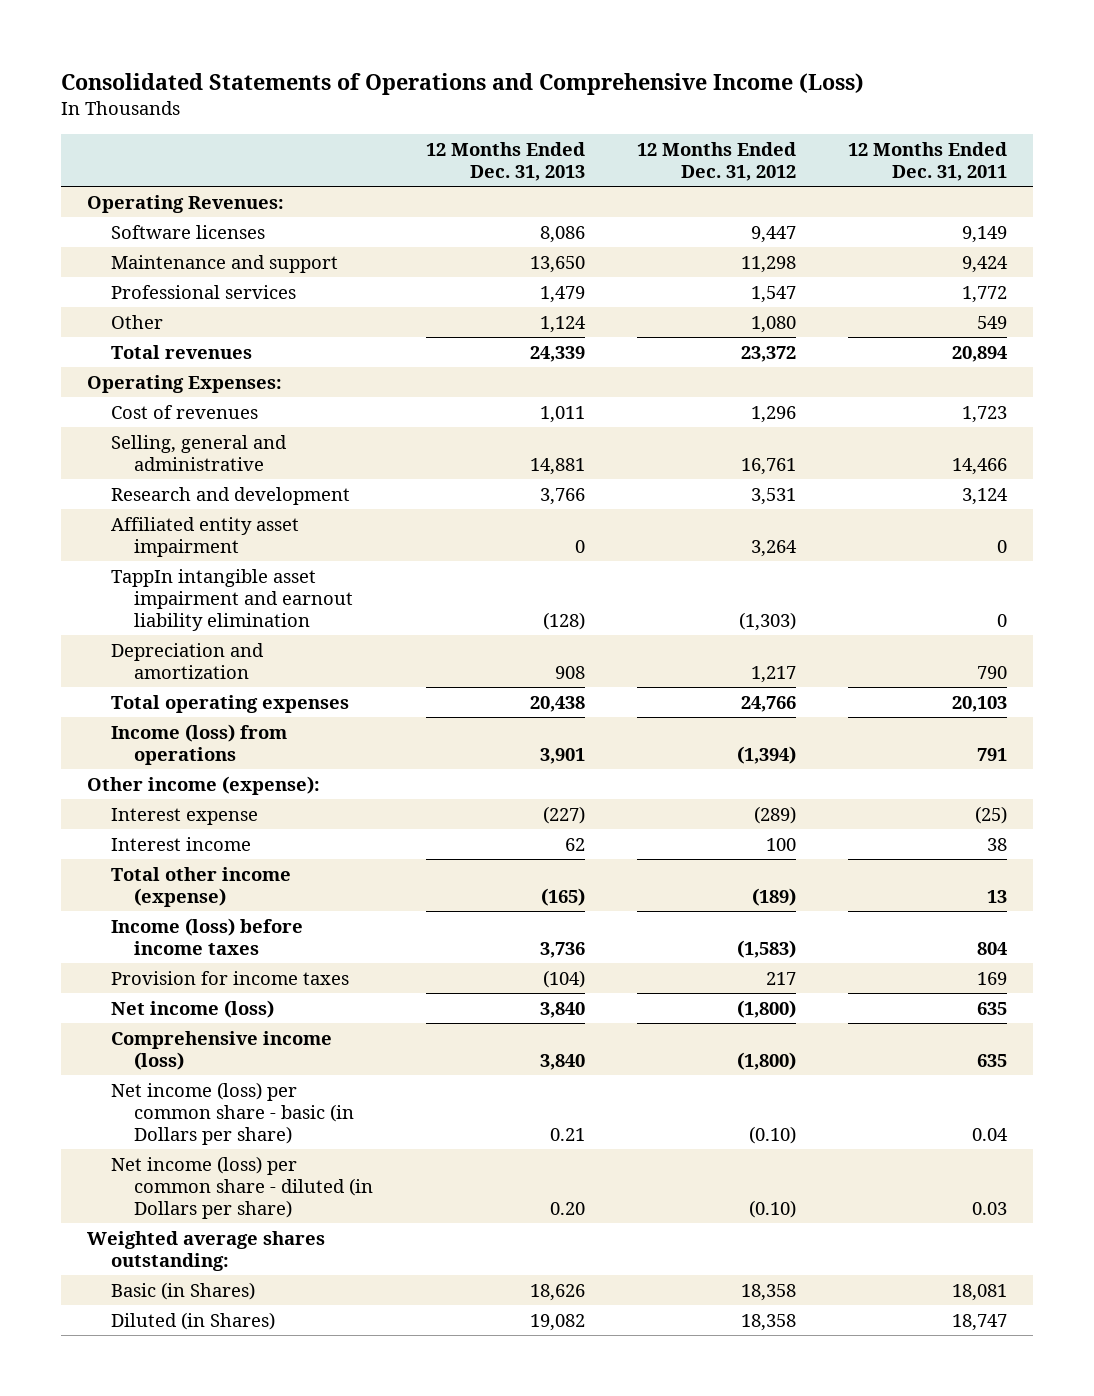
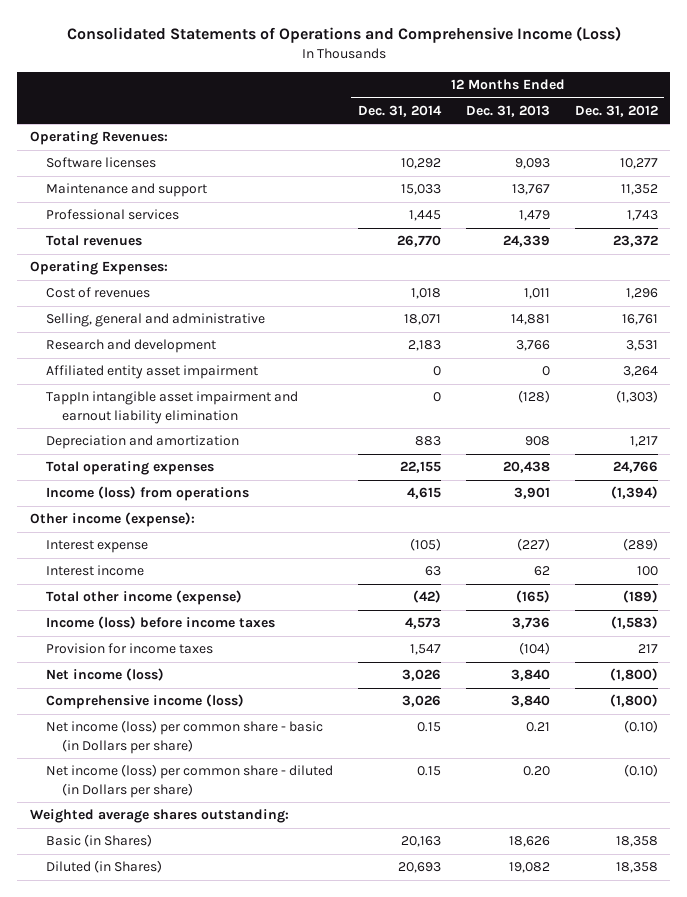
[848,142,1008,182] 12 Months Ended Dec. 31, 2011 -> none
none -> [357,104,442,117] Dec. 31, 2014
[110,314,163,329] Other -> none
[539,225,585,243] 8,086 -> [514,158,550,170] 9,093
[750,225,796,243] 9,447 -> [619,158,658,170] 10,277
[529,255,585,273] 13,650 -> [511,184,550,196] 13,767
[740,255,796,273] 11,298 -> [620,184,658,196] 11,352
[750,285,796,303] 1,547 -> [626,210,658,222] 1,743

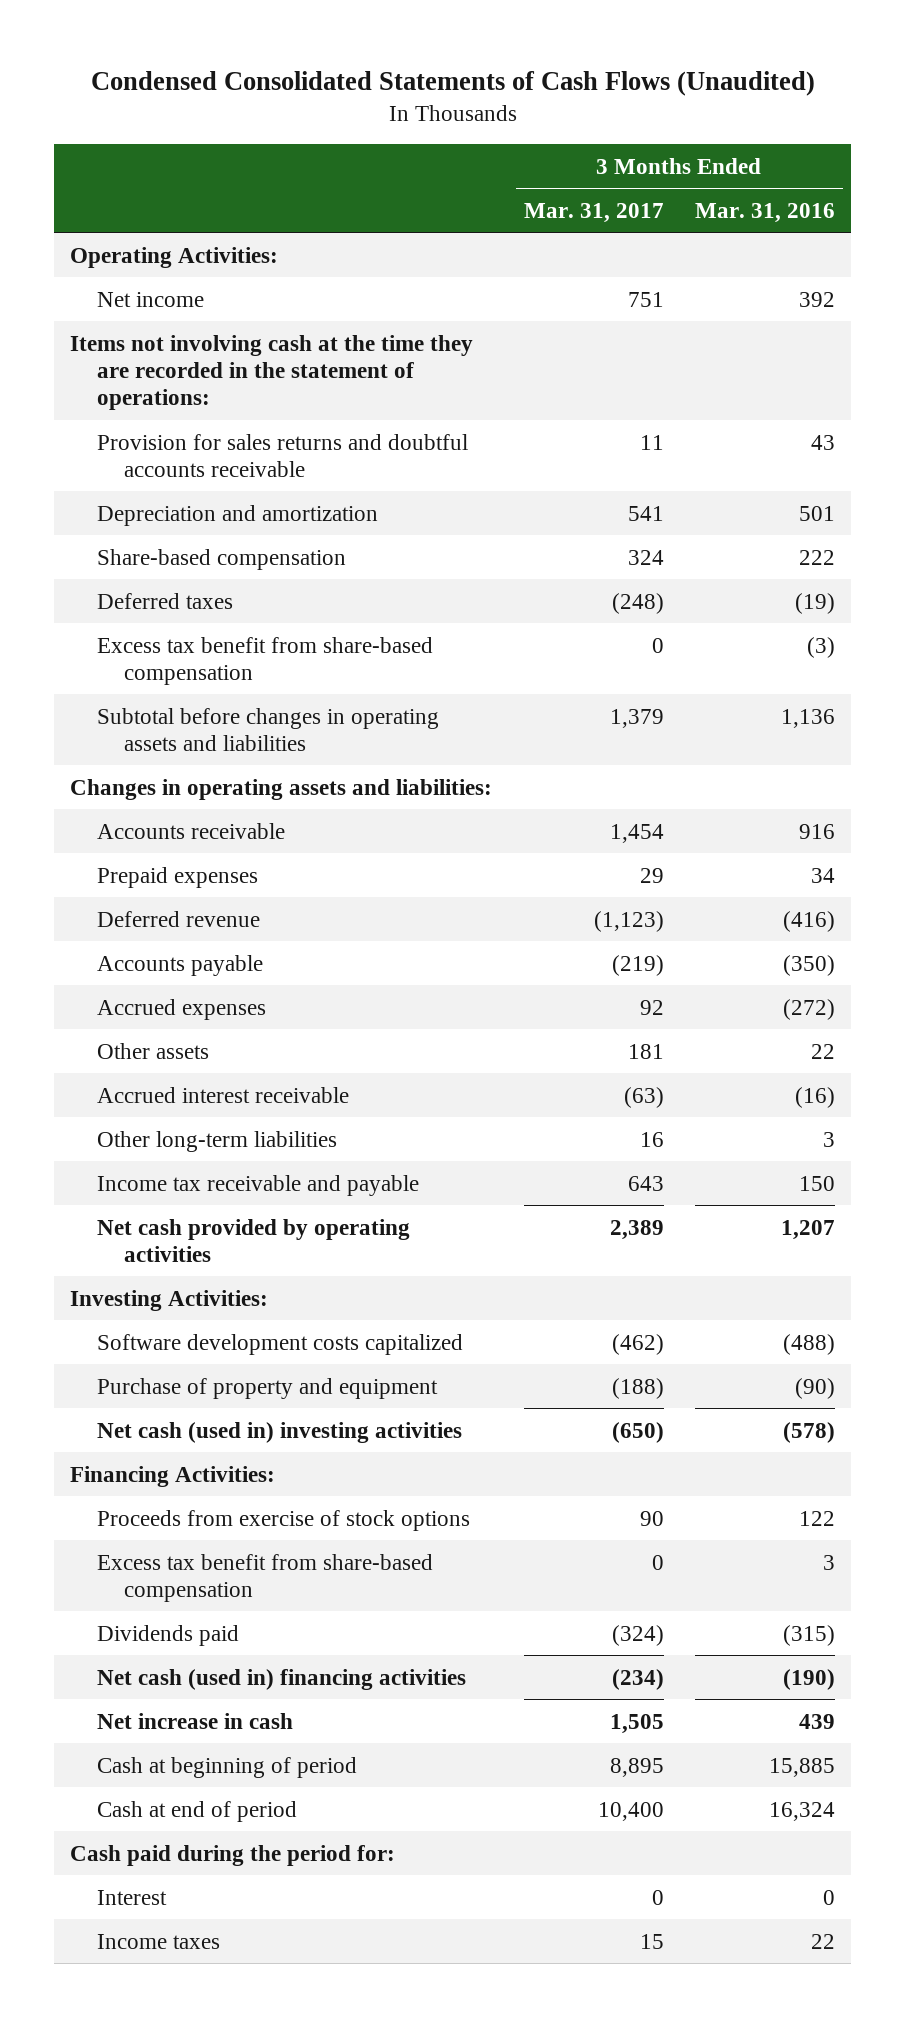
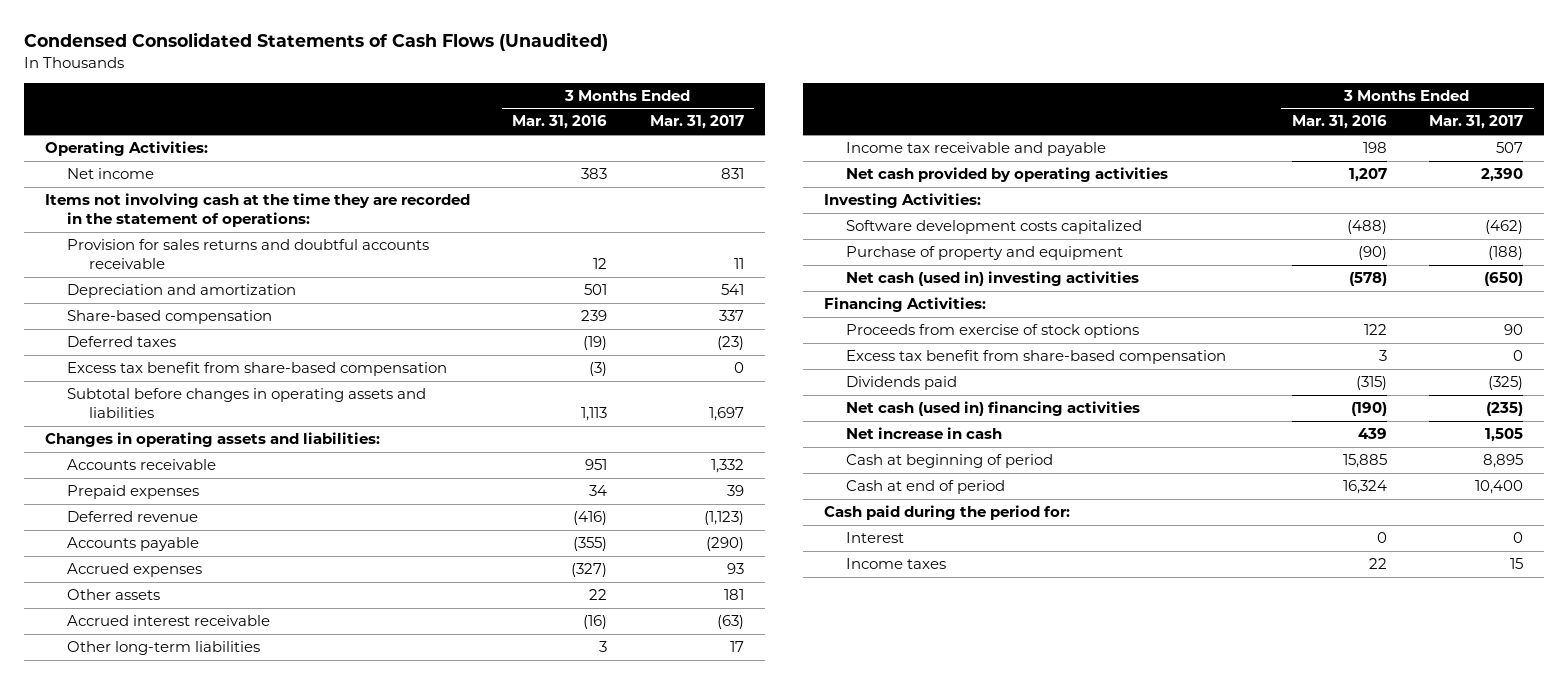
[627,291,664,307] 751 -> [720,168,744,180] 831
[798,291,835,307] 392 -> [581,168,608,180] 383
[810,434,835,450] 43 -> [593,258,608,270] 12
[627,549,664,565] 324 -> [718,310,744,322] 337
[798,549,835,565] 222 -> [581,310,608,322] 239
[611,592,664,614] (248) -> [716,336,744,351] (23)
[609,708,664,728] 1,379 -> [708,407,744,422] 1,697
[780,708,835,728] 1,136 -> [581,407,608,422] 1,113
[609,823,664,843] 1,454 -> [710,459,744,474] 1,332
[798,823,835,839] 916 -> [585,459,608,471] 951
[639,867,664,883] 29 -> [726,485,744,497] 39
[611,954,664,976] (219) -> [705,537,744,552] (290)
[782,954,835,976] (350) -> [573,537,608,552] (355)
[639,999,664,1015] 92 -> [726,563,744,575] 93
[782,998,835,1020] (272) -> [571,563,608,578] (327)
[639,1131,664,1147] 16 -> [729,641,744,653] 17
[627,1175,664,1191] 643 -> [1496,142,1524,154] 507
[798,1175,835,1191] 150 -> [1362,142,1387,154] 198
[609,1219,664,1240] 2,389 -> [1481,168,1524,183] 2,390
[611,1624,664,1646] (324) -> [1488,376,1524,391] (325)
[611,1668,664,1690] (234) -> [1486,402,1524,417] (235)

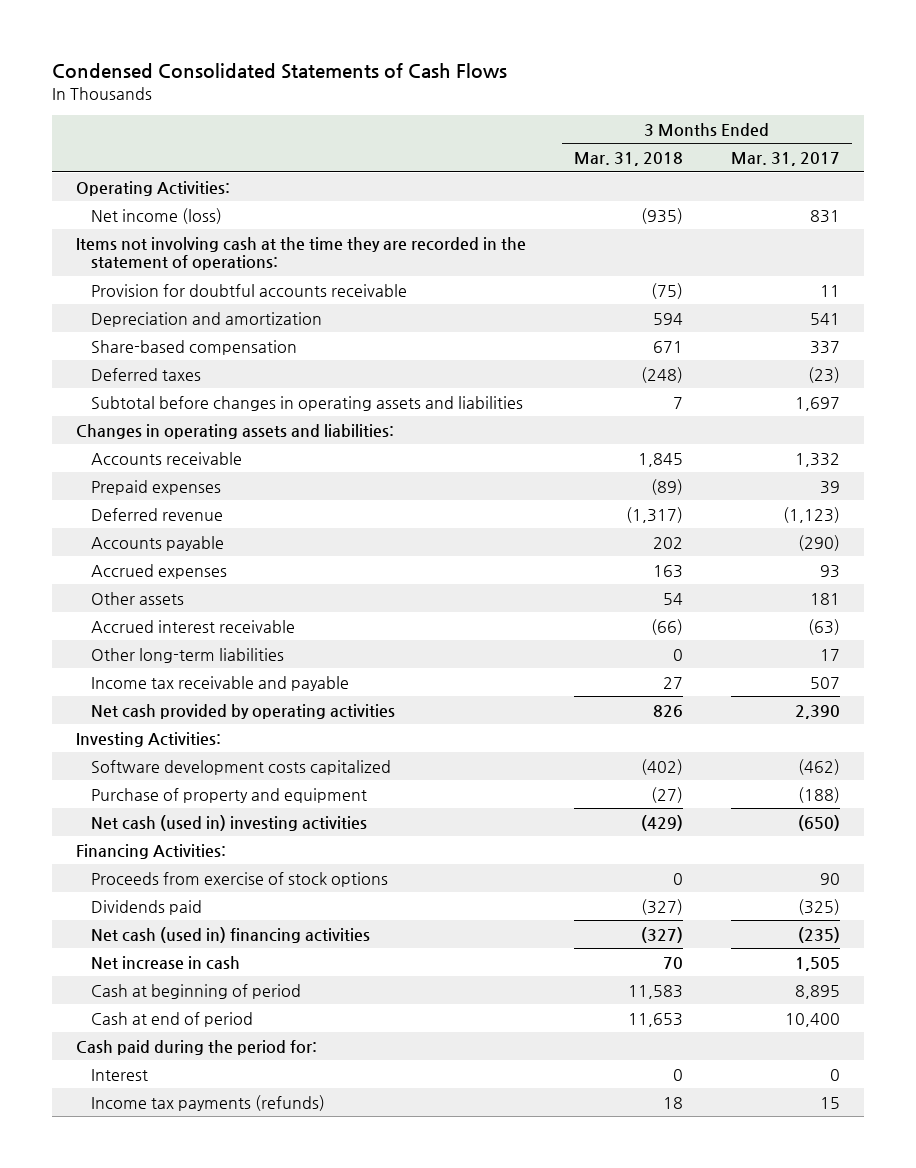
[23,32,608,52] Condensed Consolidated Statements of Cash Flows (Unaudited) -> [52,63,508,80] Condensed Consolidated Statements of Cash Flows
[512,115,608,130] Mar. 31, 2016 -> none
none -> [573,152,683,167] Mar. 31, 2018
[66,168,154,180] Net income -> [91,207,223,224] Net income (loss)
[66,239,429,270] Provision for sales returns and doubtful accounts receivable -> [91,283,408,297] Provision for doubtful accounts receivable
[66,362,447,377] Excess tax benefit from share-based compensation -> none
[846,350,1227,365] Excess tax benefit from share-based compensation -> none
[846,558,947,570] Income taxes -> [91,1094,326,1111] Income tax payments (refunds)

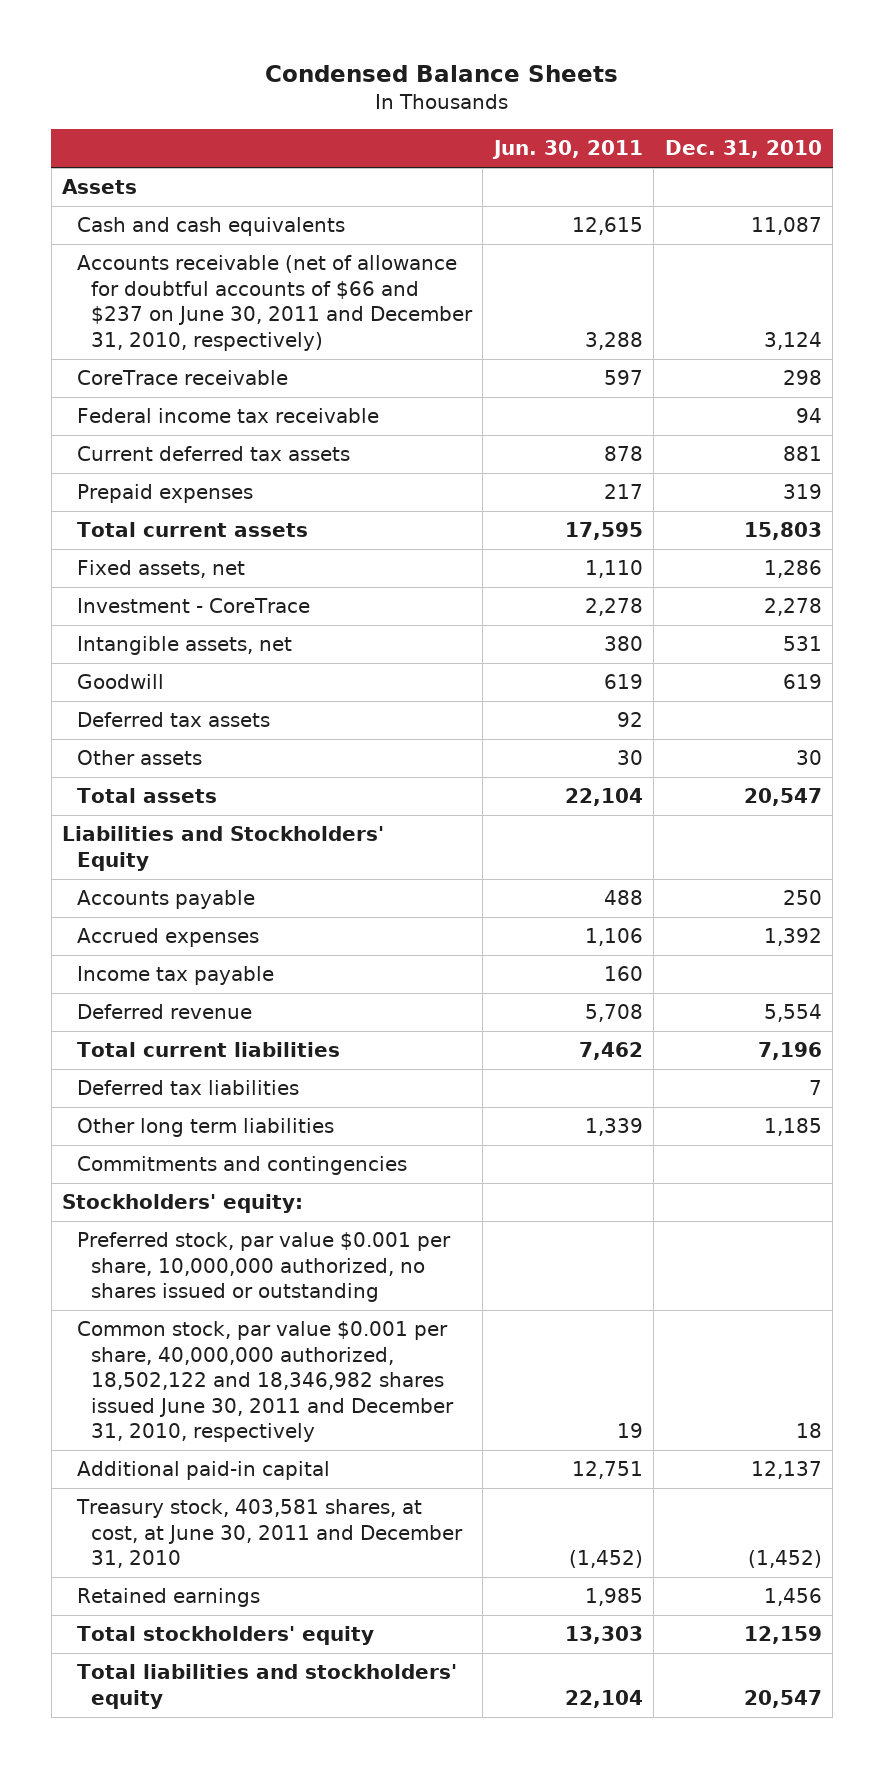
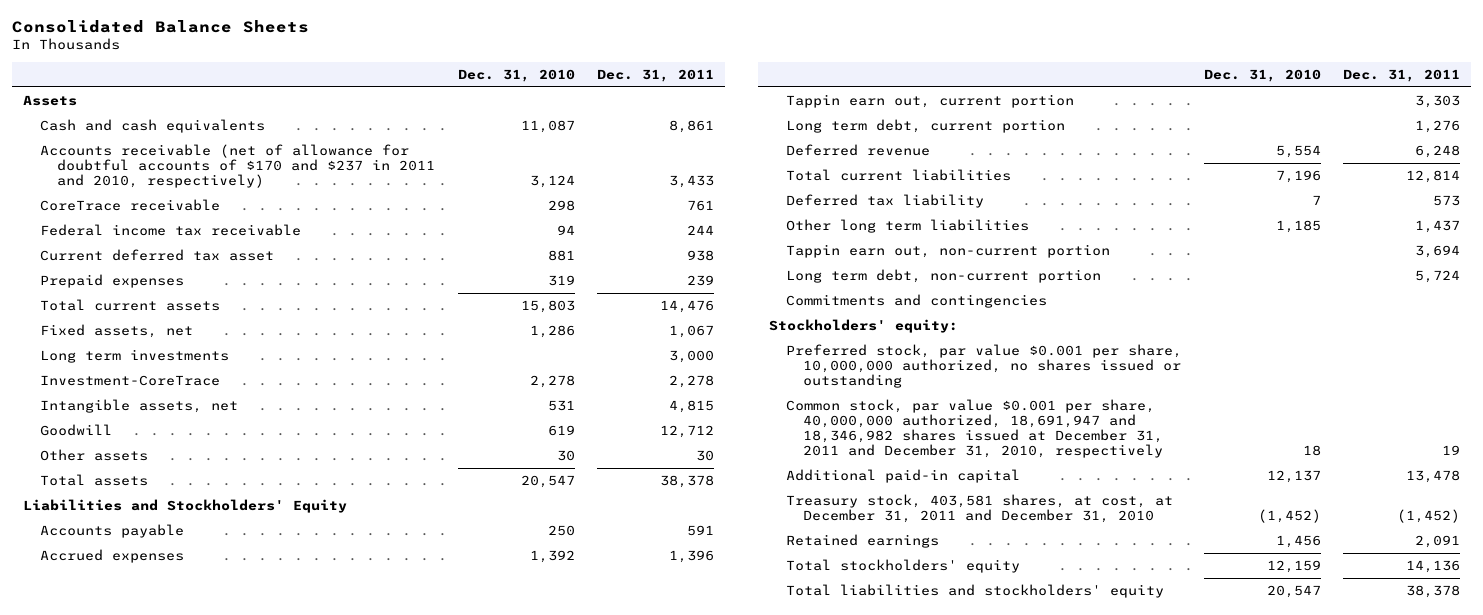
[265,65,619,83] Condensed Balance Sheets -> [11,19,309,33] Consolidated Balance Sheets
[491,140,643,160] Jun. 30, 2011 -> none
none -> [597,69,715,83] Dec. 31, 2011
[76,255,474,351] Accounts receivable (net of allowance for doubtful accounts of $66 and $237 on June 30, 2011 and December 31, 2010, respectively) -> [40,143,436,188] Accounts receivable (net of allowance for doubtful accounts of $170 and $237 in 2011 and 2010, respectively)
[76,446,350,462] Current deferred tax assets -> [40,248,275,261] Current deferred tax asset
none -> [40,348,230,363] Long term investments
[76,598,310,614] Investment - CoreTrace -> [40,374,221,386] Investment-CoreTrace
[76,712,270,728] Deferred tax assets -> none
[76,966,274,986] Income tax payable -> none
none -> [785,93,1074,108] Tappin earn out, current portion
none -> [785,118,1065,133] Long term debt, current portion
[76,1080,299,1096] Deferred tax liabilities -> [785,193,984,208] Deferred tax liability
none -> [785,243,1110,258] Tappin earn out, non-current portion
none -> [785,268,1101,283] Long term debt, non-current portion
[76,1321,455,1443] Common stock, par value $0.001 per share, 40,000,000 authorized, 18,502,122 and 18,346,982 shares issued June 30, 2011 and December 31, 2010, respectively -> [785,398,1164,458] Common stock, par value $0.001 per share, 40,000,000 authorized, 18,691,947 and 18,346,982 shares issued at December 31, 2011 and December 31, 2010, respectively
[75,1499,464,1569] Treasury stock, 403,581 shares, at cost, at June 30, 2011 and December 31, 2010 -> [785,493,1173,523] Treasury stock, 403,581 shares, at cost, at December 31, 2011 and December 31, 2010

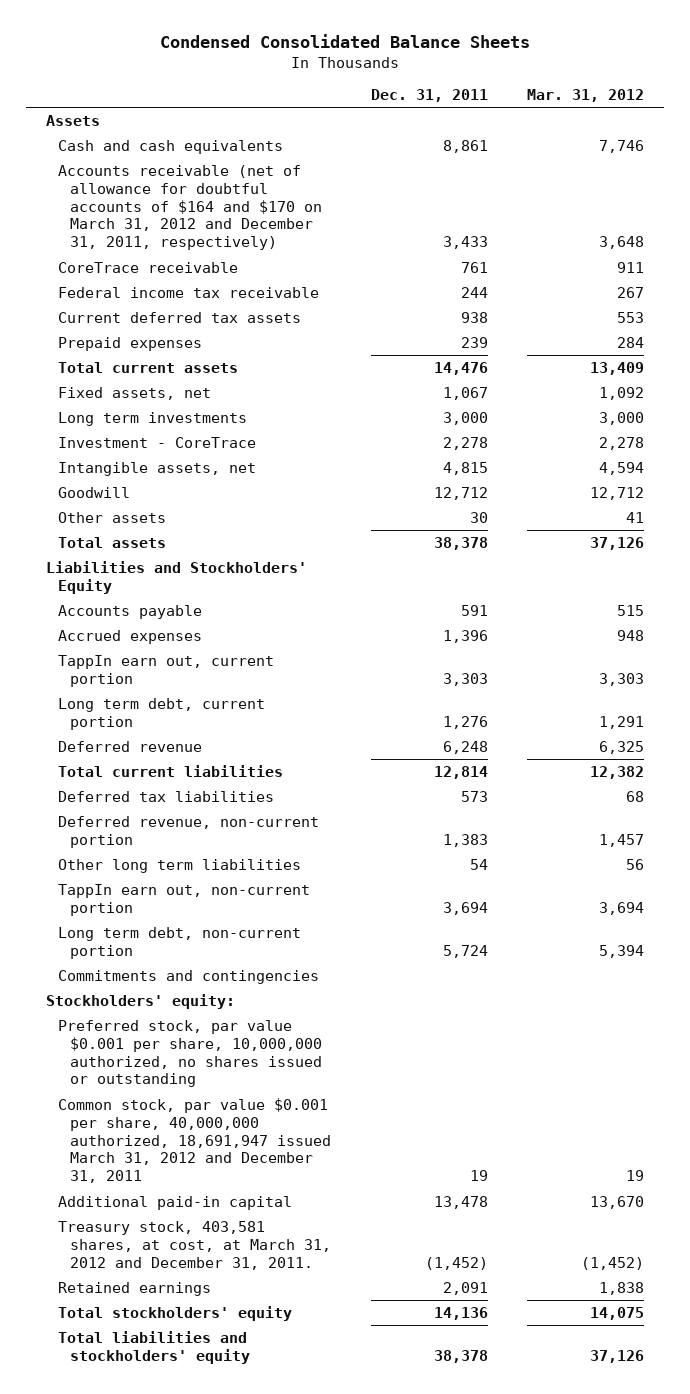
[11,19,309,33] Consolidated Balance Sheets -> [160,34,531,49] Condensed Consolidated Balance Sheets
[458,69,576,83] Dec. 31, 2010 -> none
none -> [527,88,645,102] Mar. 31, 2012
[40,143,436,188] Accounts receivable (net of allowance for doubtful accounts of $170 and $237 in 2011 and 2010, respectively) -> [57,164,323,251] Accounts receivable (net of allowance for doubtful accounts of $164 and $170 on March 31, 2012 and December 31, 2011, respectively)
[40,248,275,261] Current deferred tax asset -> [57,311,301,323] Current deferred tax assets
[40,374,221,386] Investment-CoreTrace -> [57,436,256,448] Investment - CoreTrace
[785,93,1074,108] Tappin earn out, current portion -> [57,654,274,687] TappIn earn out, current portion
[785,193,984,208] Deferred tax liability -> [57,790,274,802] Deferred tax liabilities
none -> [57,815,319,848] Deferred revenue, non-current portion
[1414,219,1460,233] 1,437 -> [469,858,488,870] 54
[785,243,1110,258] Tappin earn out, non-current portion -> [57,883,310,916] TappIn earn out, non-current portion
[785,398,1164,458] Common stock, par value $0.001 per share, 40,000,000 authorized, 18,691,947 and 18,346,982 shares issued at December 31, 2011 and December 31, 2010, respectively -> [57,1097,332,1184] Common stock, par value $0.001 per share, 40,000,000 authorized, 18,691,947 issued March 31, 2012 and December 31, 2011
[785,493,1173,523] Treasury stock, 403,581 shares, at cost, at December 31, 2011 and December 31, 2010 -> [57,1220,332,1270] Treasury stock, 403,581 shares, at cost, at March 31, 2012 and December 31, 2011.

